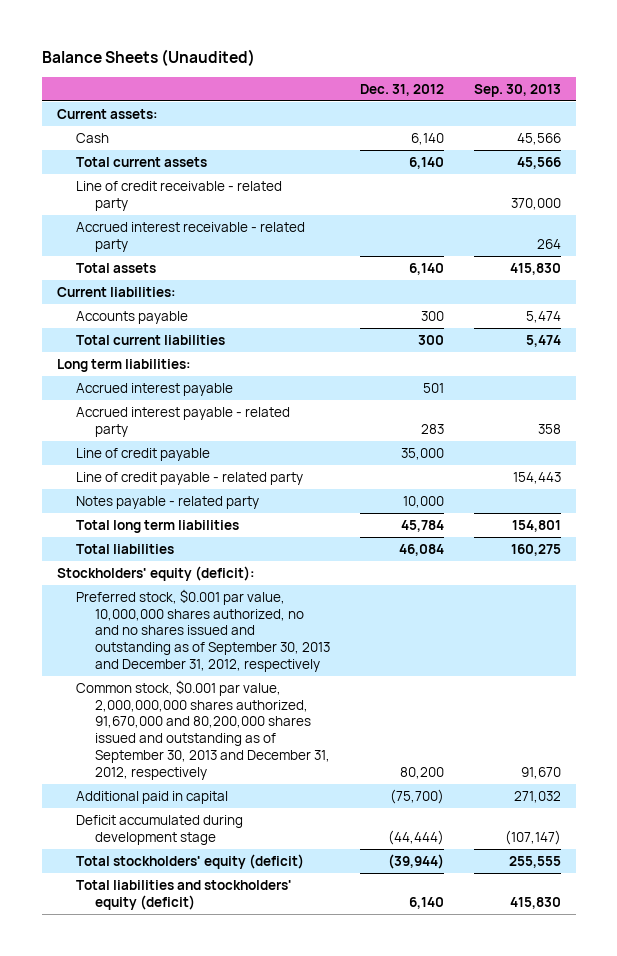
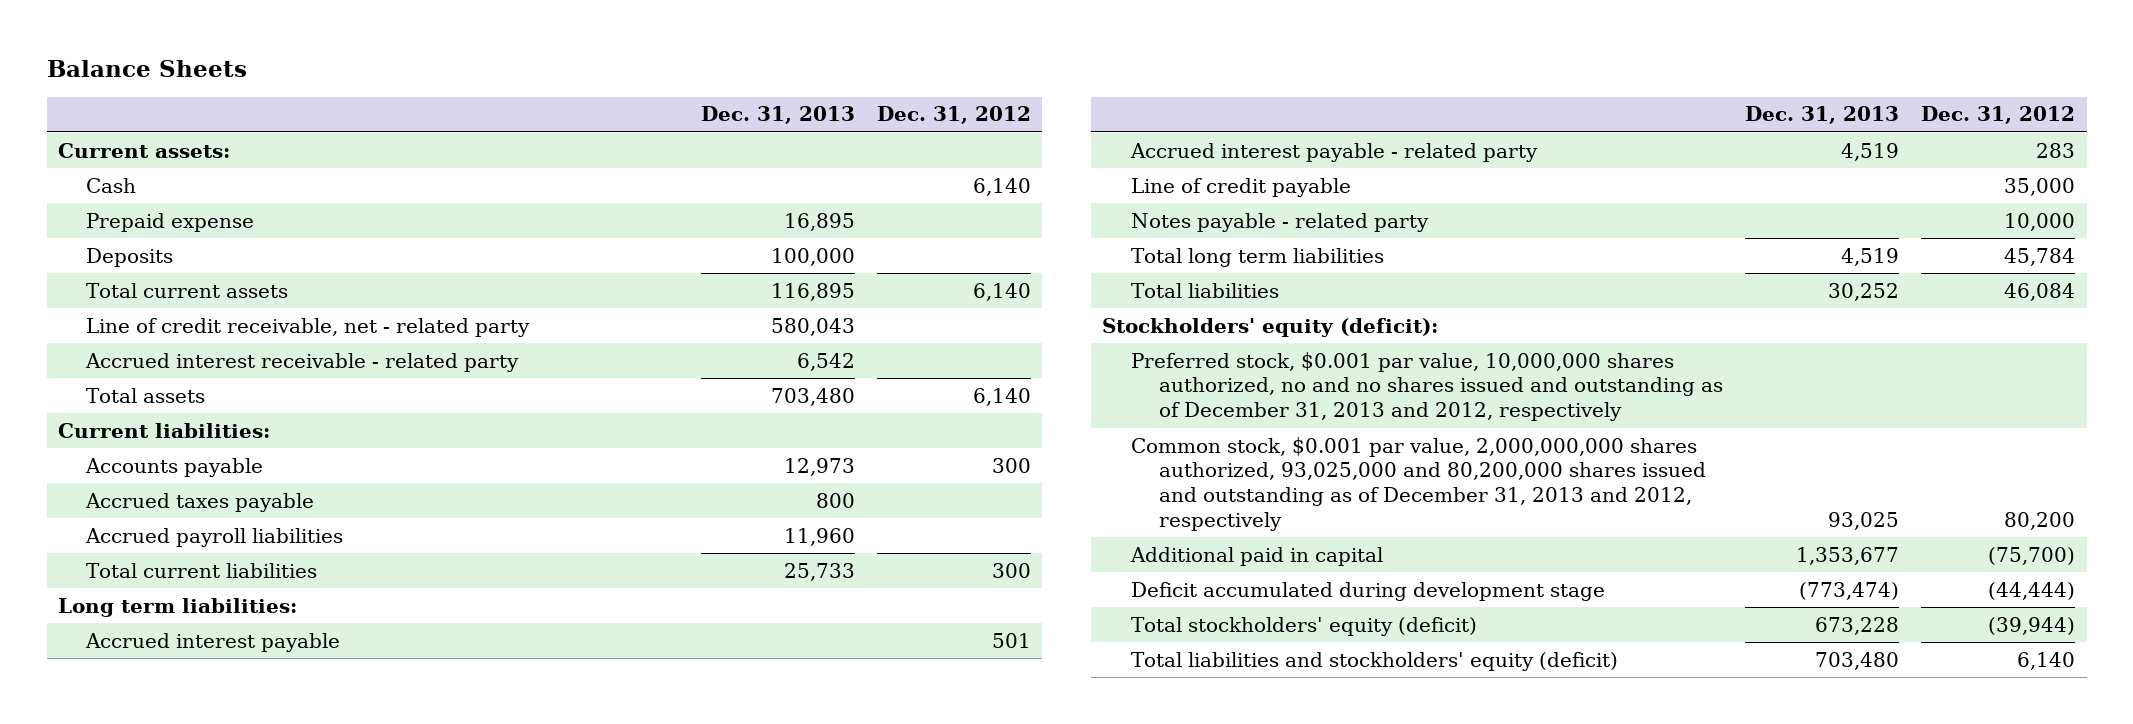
[41,48,255,66] Balance Sheets (Unaudited) -> [46,59,247,77] Balance Sheets
[473,83,561,97] Sep. 30, 2013 -> none
none -> [700,106,855,125] Dec. 31, 2013
none -> [86,212,255,232] Prepaid expense
none -> [86,247,174,267] Deposits
[75,181,282,211] Line of credit receivable - related party -> [86,317,531,337] Line of credit receivable, net - related party
none -> [85,492,315,512] Accrued taxes payable
none -> [85,527,344,547] Accrued payroll liabilities
[75,472,303,486] Line of credit payable - related party -> none
[75,589,331,672] Preferred stock, $0.001 par value, 10,000,000 shares authorized, no and no shares issued and outstanding as of September 30, 2013 and December 31, 2012, respectively -> [1130,351,1723,422] Preferred stock, $0.001 par value, 10,000,000 shares authorized, no and no shares issued and outstanding as of December 31, 2013 and 2012, respectively
[75,680,331,780] Common stock, $0.001 par value, 2,000,000,000 shares authorized, 91,670,000 and 80,200,000 shares issued and outstanding as of September 30, 2013 and December 31, 2012, respectively -> [1130,436,1706,531] Common stock, $0.001 par value, 2,000,000,000 shares authorized, 93,025,000 and 80,200,000 shares issued and outstanding as of December 31, 2013 and 2012, respectively

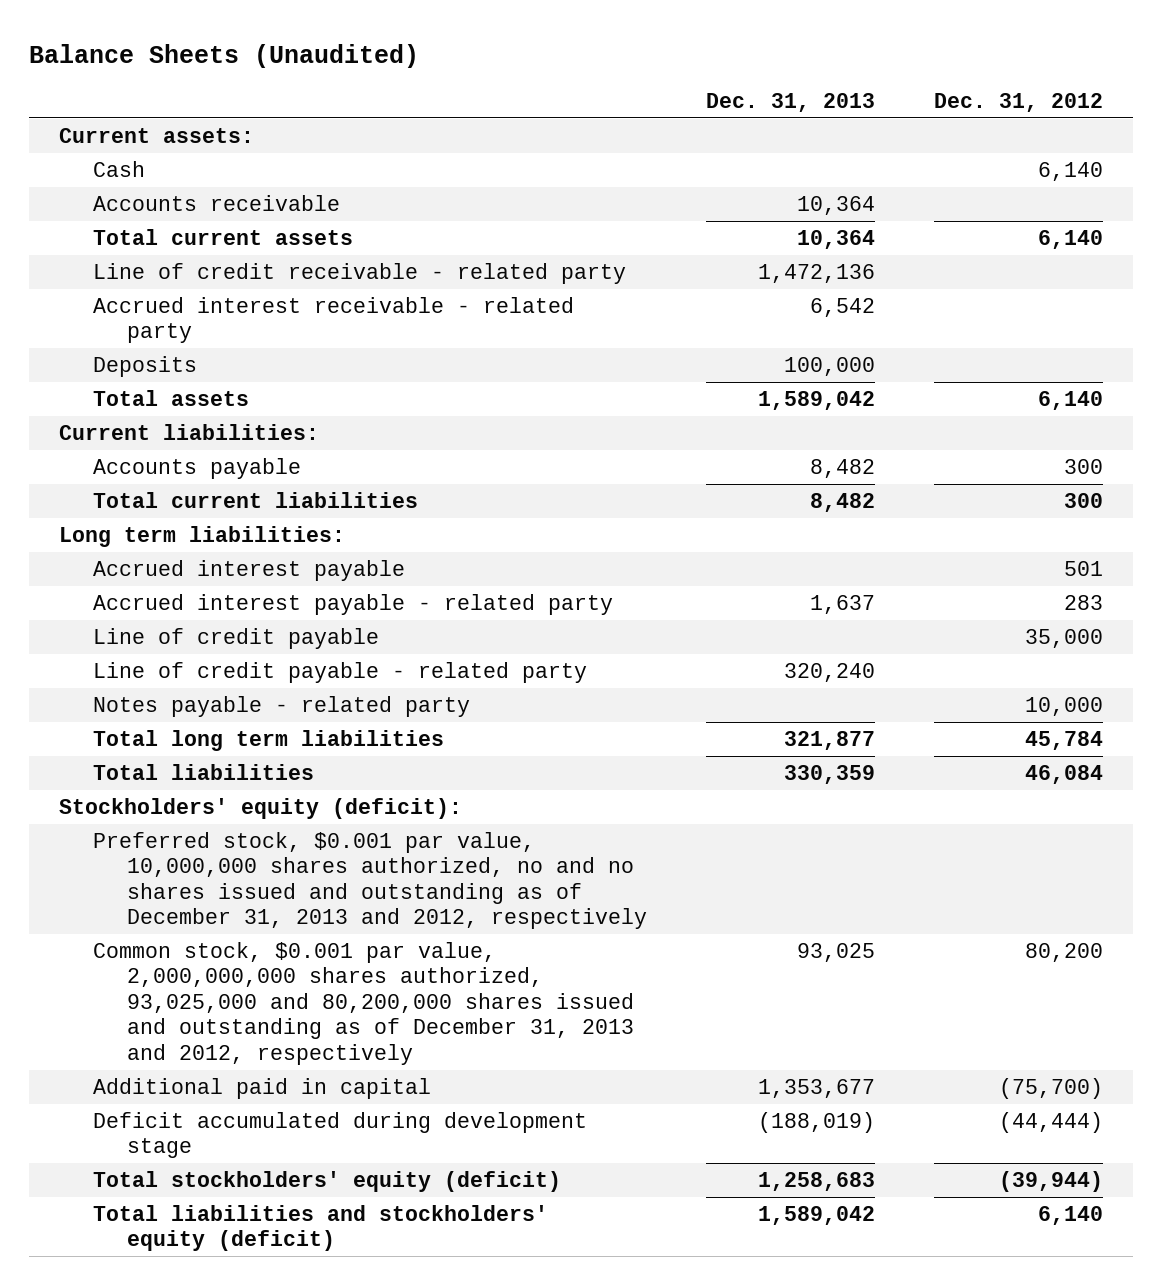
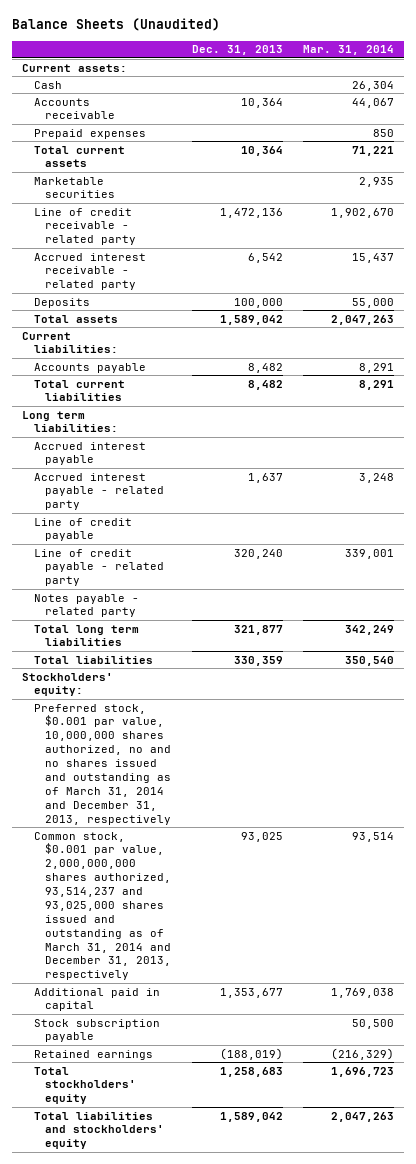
[934,93,1104,113] Dec. 31, 2012 -> none
none -> [303,45,395,56] Mar. 31, 2014
none -> [33,128,146,139] Prepaid expenses
none -> [33,176,116,199] Marketable securities
[58,797,462,819] Stockholders' equity (deficit): -> [22,672,114,697] Stockholders' equity:
[93,831,648,930] Preferred stock, $0.001 par value, 10,000,000 shares authorized, no and no shares issued and outstanding as of December 31, 2013 and 2012, respectively -> [33,703,172,825] Preferred stock, $0.001 par value, 10,000,000 shares authorized, no and no shares issued and outstanding as of March 31, 2014 and December 31, 2013, respectively
[93,941,635,1066] Common stock, $0.001 par value, 2,000,000,000 shares authorized, 93,025,000 and 80,200,000 shares issued and outstanding as of December 31, 2013 and 2012, respectively -> [33,831,172,981] Common stock, $0.001 par value, 2,000,000,000 shares authorized, 93,514,237 and 93,025,000 shares issued and outstanding as of March 31, 2014 and December 31, 2013, respectively
none -> [33,1018,160,1043] Stock subscription payable
[93,1111,588,1159] Deficit accumulated during development stage -> [33,1049,153,1060] Retained earnings
[93,1170,562,1192] Total stockholders' equity (deficit) -> [33,1066,137,1105] Total stockholders' equity
[93,1204,549,1252] Total liabilities and stockholders' equity (deficit) -> [33,1111,165,1150] Total liabilities and stockholders' equity

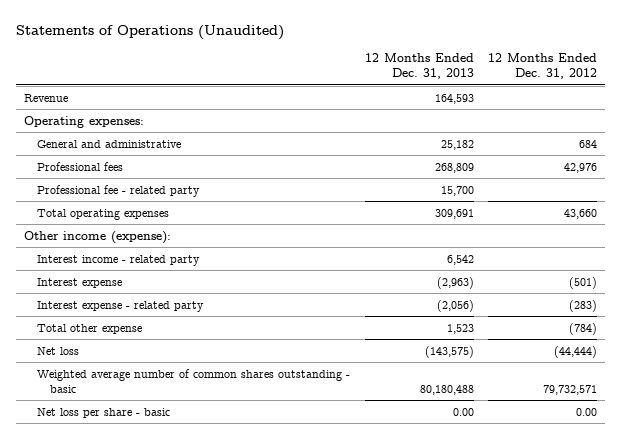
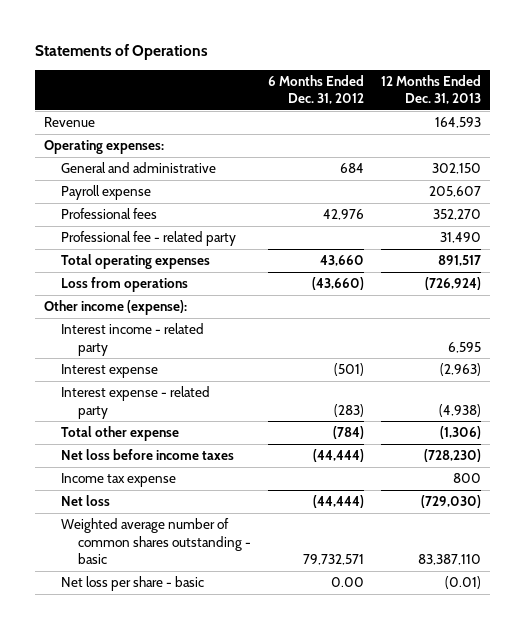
[16,24,285,40] Statements of Operations (Unaudited) -> [34,44,208,61] Statements of Operations
[488,52,598,80] 12 Months Ended Dec. 31, 2012 -> none
none -> [268,74,365,105] 6 Months Ended Dec. 31, 2012
[440,139,474,150] 25,182 -> [432,163,482,175] 302,150
none -> [60,185,151,201] Payroll expense
[434,162,474,173] 268,809 -> [433,209,482,221] 352,270
[440,185,474,196] 15,700 -> [440,232,482,244] 31,490
[434,208,474,219] 309,691 -> [438,255,482,267] 891,517
none -> [60,277,188,293] Loss from operations
[446,254,474,265] 6,542 -> [448,341,482,353] 6,595
[436,299,474,312] (2,056) -> [439,403,482,417] (4,938)
[446,323,474,334] 1,523 -> [440,426,482,440] (1,306)
none -> [60,449,234,461] Net loss before income taxes
none -> [60,473,176,488] Income tax expense
[424,345,474,358] (143,575) -> [421,495,482,509] (729,030)
[419,384,474,395] 80,180,488 -> [418,554,482,566] 83,387,110
[452,407,474,416] 0.00 -> [445,576,482,590] (0.01)

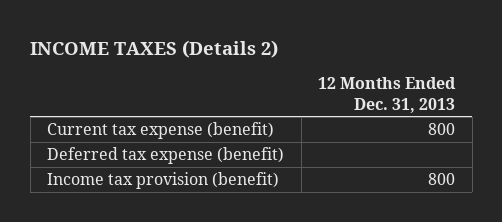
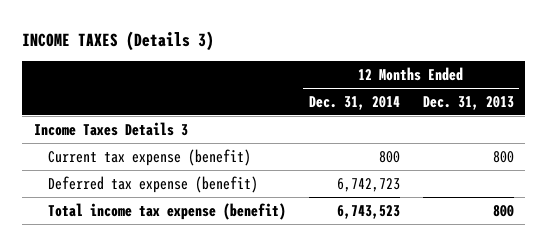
[30,39,279,58] INCOME TAXES (Details 2) -> [22,31,215,52] INCOME TAXES (Details 3)
none -> [309,95,401,110] Dec. 31, 2014
none -> [33,121,188,136] Income Taxes Details 3
[47,172,280,190] Income tax provision (benefit) -> [48,202,287,220] Total income tax expense (benefit)

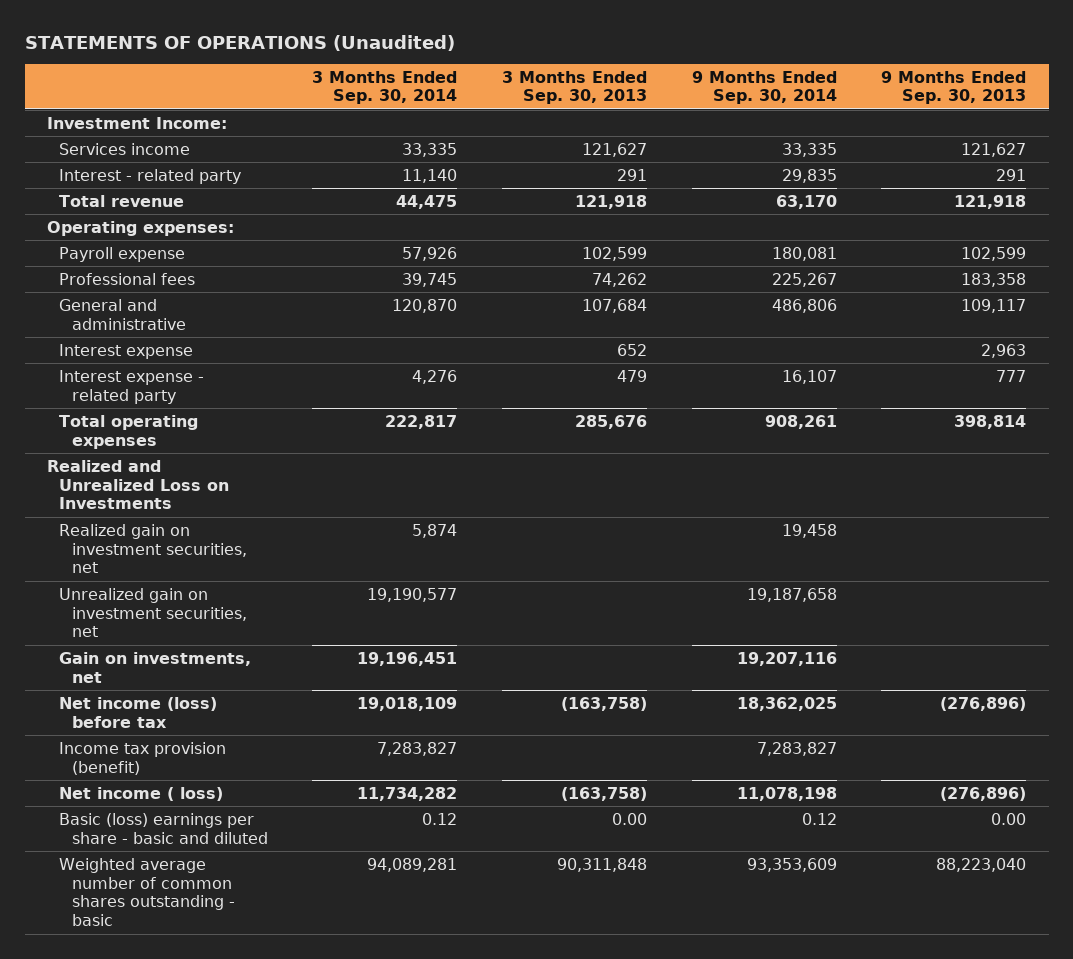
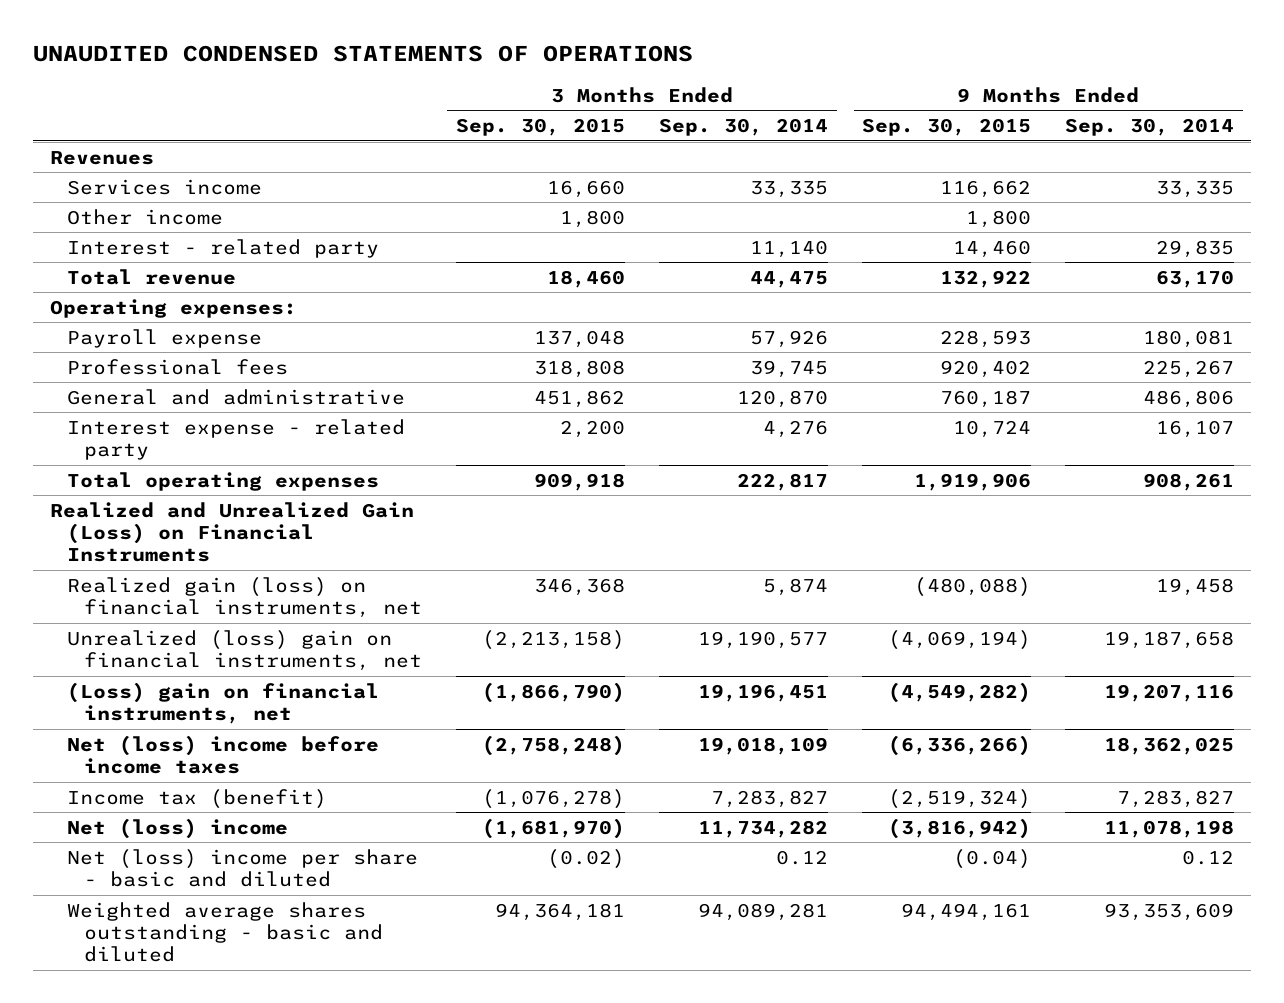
[24,34,455,51] STATEMENTS OF OPERATIONS (Unaudited) -> [32,45,693,63] UNAUDITED CONDENSED STATEMENTS OF OPERATIONS
[502,70,648,105] 3 Months Ended Sep. 30, 2013 -> none
[881,70,1027,105] 9 Months Ended Sep. 30, 2013 -> none
none -> [455,117,625,136] Sep. 30, 2015
none -> [862,117,1032,136] Sep. 30, 2015
[47,116,228,129] Investment Income: -> [49,150,154,165] Revenues
none -> [66,208,223,225] Other income
[59,343,194,359] Interest expense -> none
[47,459,230,510] Realized and Unrealized Loss on Investments -> [49,501,414,563] Realized and Unrealized Gain (Loss) on Financial Instruments
[59,523,247,574] Realized gain on investment securities, net -> [66,576,422,619] Realized gain (loss) on financial instruments, net
[59,587,247,638] Unrealized gain on investment securities, net -> [66,629,422,672] Unrealized (loss) gain on financial instruments, net
[59,651,252,683] Gain on investments, net -> [66,681,379,725] (Loss) gain on financial instruments, net
[59,696,218,728] Net income (loss) before tax -> [66,734,379,775] Net (loss) income before income taxes
[59,741,227,775] Income tax provision (benefit) -> [66,788,327,809] Income tax (benefit)
[59,786,224,801] Net income ( loss) -> [66,817,288,839] Net (loss) income
[59,812,268,844] Basic (loss) earnings per share - basic and diluted -> [66,848,418,888] Net (loss) income per share - basic and diluted
[59,857,235,927] Weighted average number of common shares outstanding - basic -> [66,901,383,963] Weighted average shares outstanding - basic and diluted

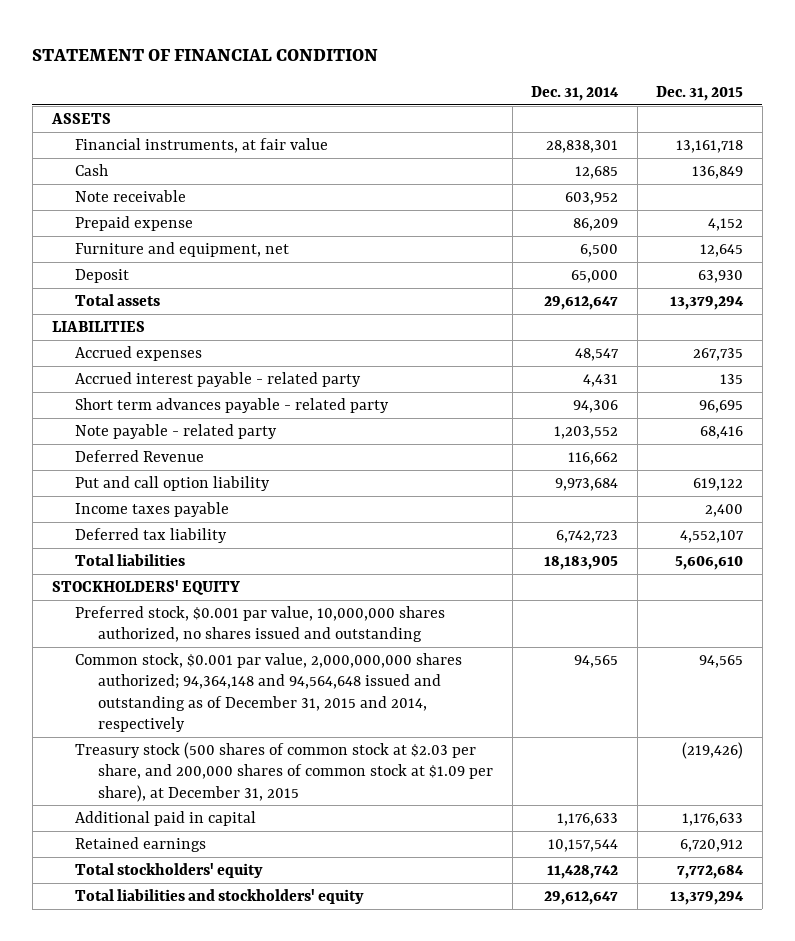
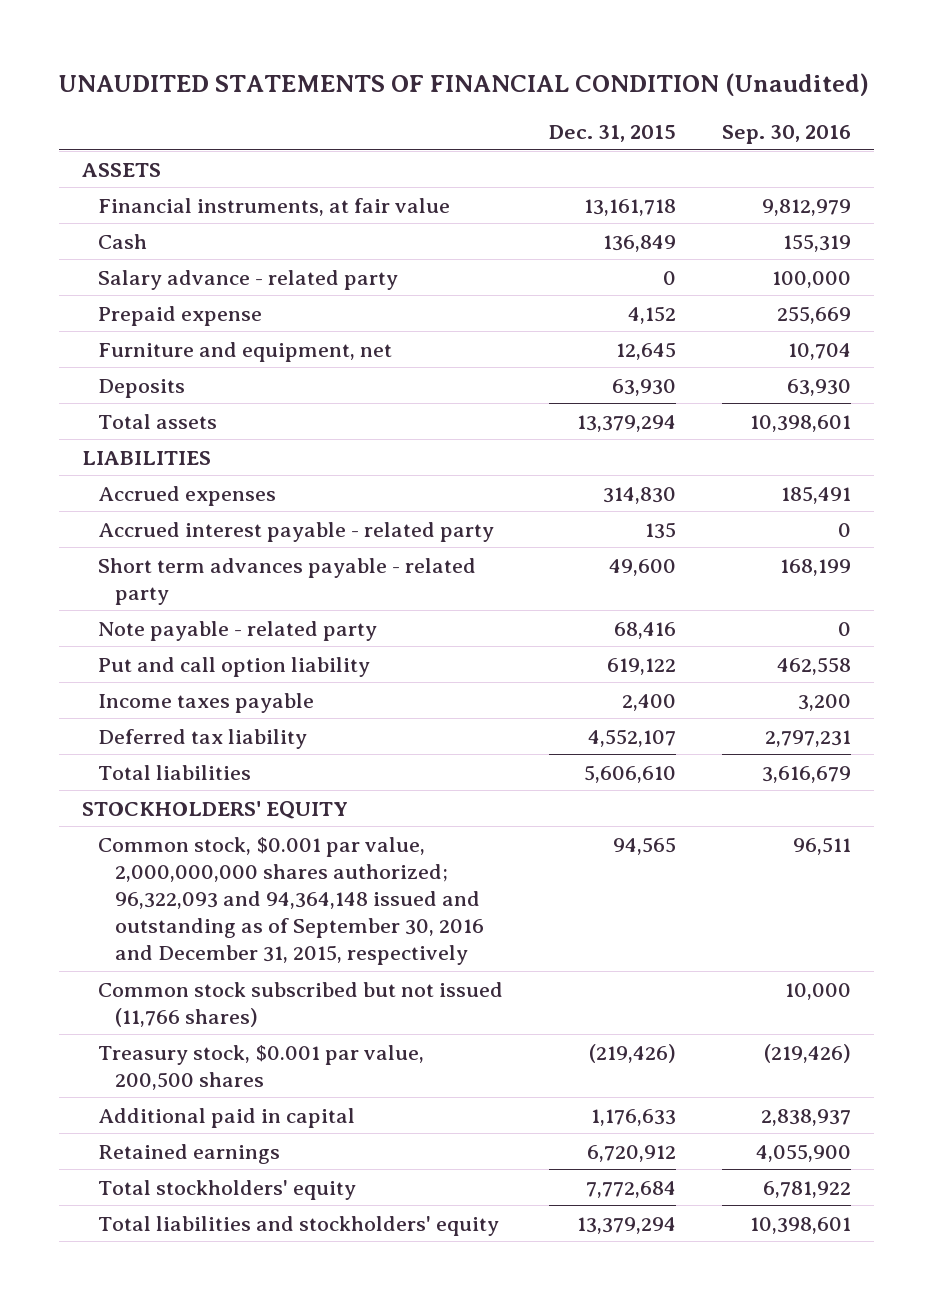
[32,48,379,61] STATEMENT OF FINANCIAL CONDITION -> [58,73,869,97] UNAUDITED STATEMENTS OF FINANCIAL CONDITION (Unaudited)
[531,86,620,102] Dec. 31, 2014 -> none
none -> [722,125,852,145] Sep. 30, 2016
[74,190,186,203] Note receivable -> none
none -> [98,269,399,290] Salary advance - related party
[74,269,129,284] Deposit -> [98,378,186,398] Deposits
[693,348,744,362] 267,735 -> [603,486,677,504] 314,830
[699,400,744,414] 96,695 -> [609,558,677,576] 49,600
[74,450,204,463] Deferred Revenue -> none
[74,606,445,643] Preferred stock, $0.001 par value, 10,000,000 shares authorized, no shares issued and outstanding -> none
[74,653,462,732] Common stock, $0.001 par value, 2,000,000,000 shares authorized; 94,364,148 and 94,564,648 issued and outstanding as of December 31, 2015 and 2014, respectively -> [98,836,484,966] Common stock, $0.001 par value, 2,000,000,000 shares authorized; 96,322,093 and 94,364,148 issued and outstanding as of September 30, 2016 and December 31, 2015, respectively
none -> [98,981,504,1027] Common stock subscribed but not issued (11,766 shares)
[74,742,494,802] Treasury stock (500 shares of common stock at $2.03 per share, and 200,000 shares of common stock at $1.09 per share), at December 31, 2015 -> [98,1044,425,1090] Treasury stock, $0.001 par value, 200,500 shares

